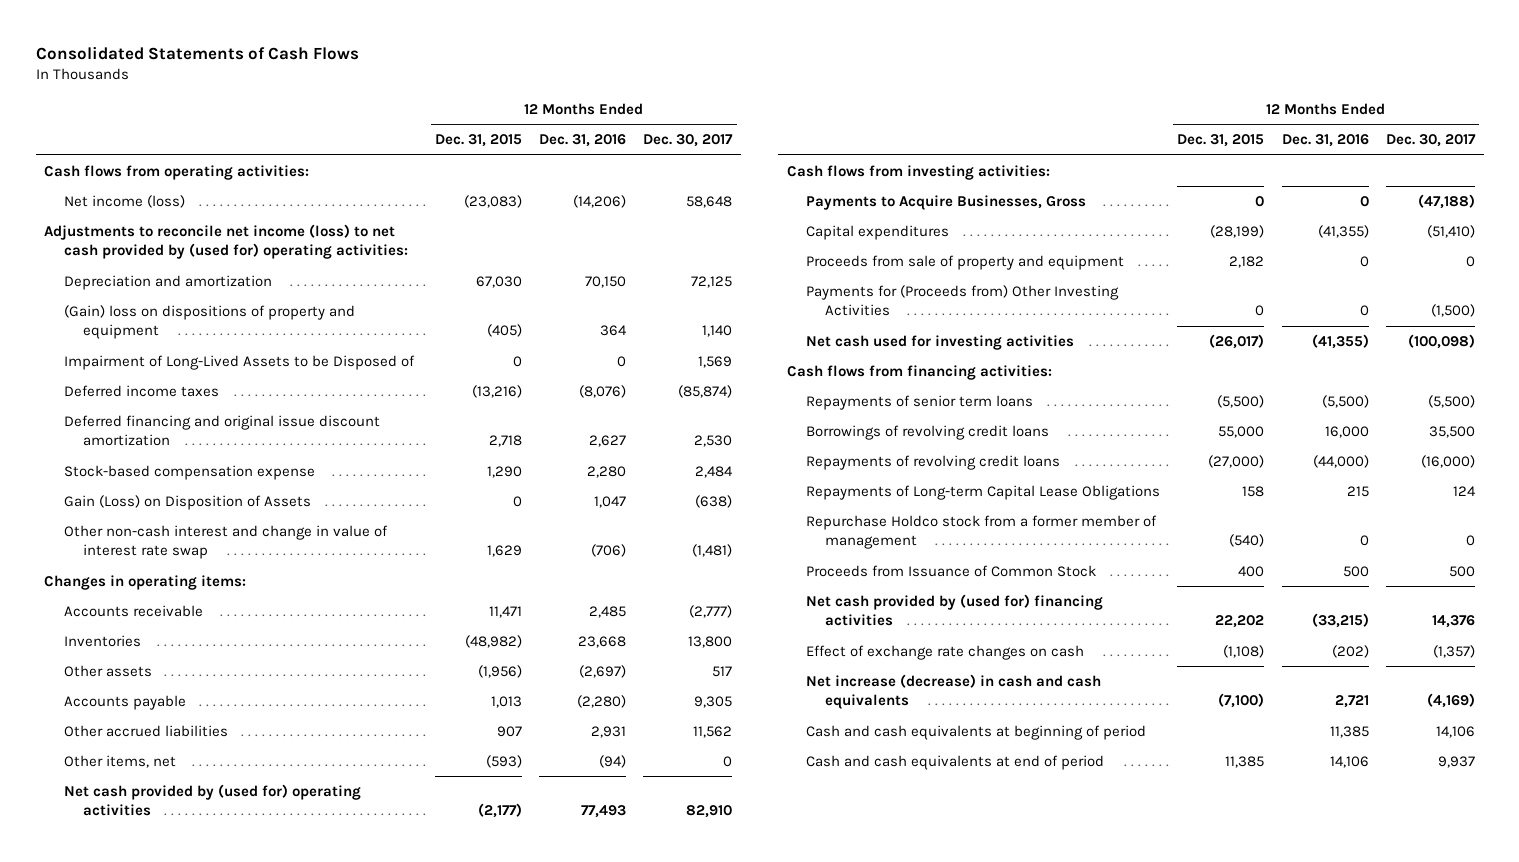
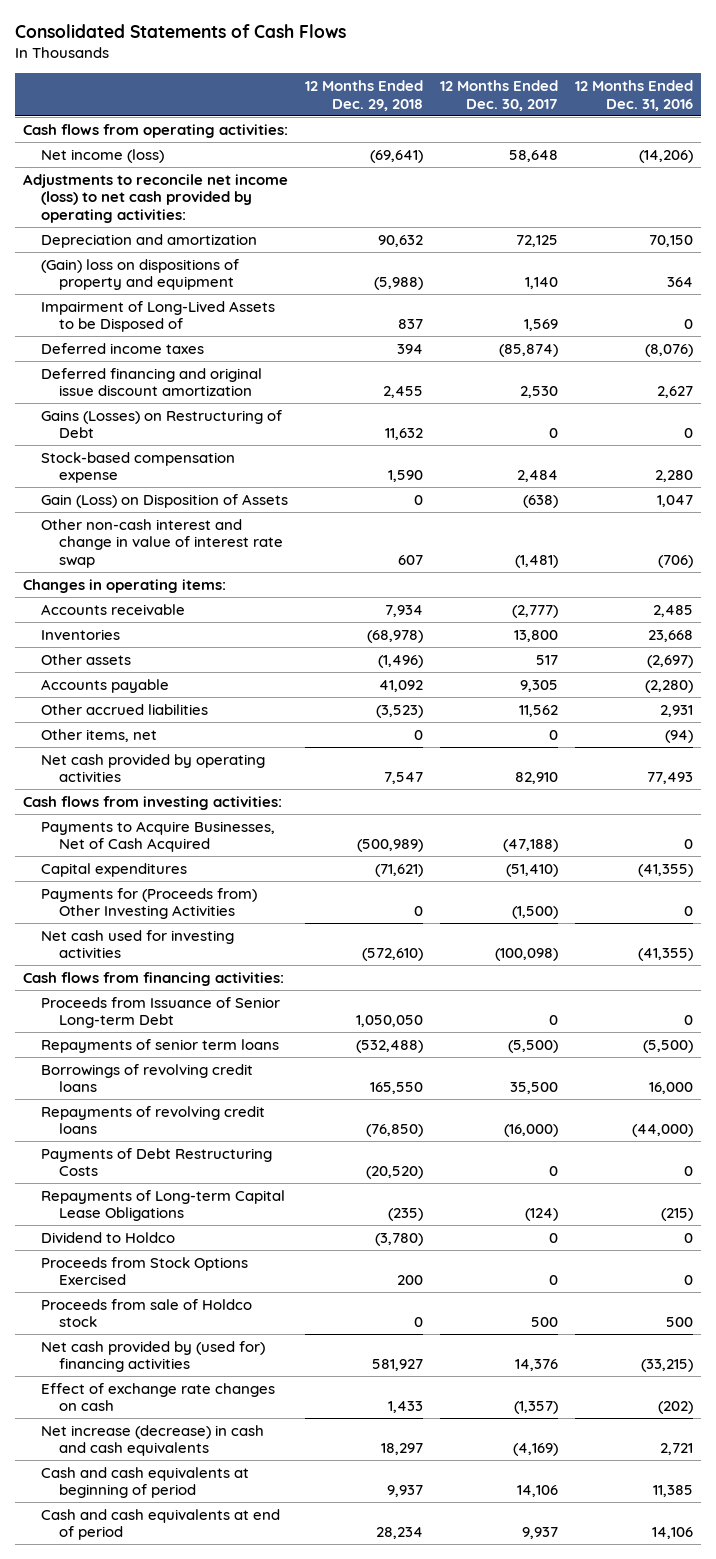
[434,134,522,148] Dec. 31, 2015 -> none
none -> [304,80,423,111] 12 Months Ended Dec. 29, 2018
[44,223,408,260] Adjustments to reconcile net income (loss) to net cash provided by (used for) operating activities: -> [22,173,288,223] Adjustments to reconcile net income (loss) to net cash provided by operating activities:
none -> [41,409,283,439] Gains (Losses) on Restructuring of Debt
[63,783,361,817] Net cash provided by (used for) operating activities -> [41,753,266,783] Net cash provided by operating activities
[806,194,1087,210] Payments to Acquire Businesses, Gross -> [41,820,276,853] Payments to Acquire Businesses, Net of Cash Acquired
[806,254,1125,270] Proceeds from sale of property and equipment -> none
none -> [41,996,281,1029] Proceeds from Issuance of Senior Long-term Debt
[806,514,1158,550] Repurchase Holdco stock from a former member of management -> none
none -> [41,1147,273,1177] Payments of Debt Restructuring Costs
[1346,485,1369,497] 215 -> [660,1208,693,1222] (215)
[1452,485,1476,496] 124 -> [524,1208,558,1222] (124)
none -> [41,1231,176,1243] Dividend to Holdco
none -> [41,1256,249,1286] Proceeds from Stock Options Exercised
[806,564,1097,577] Proceeds from Issuance of Common Stock -> [41,1298,253,1328] Proceeds from sale of Holdco stock

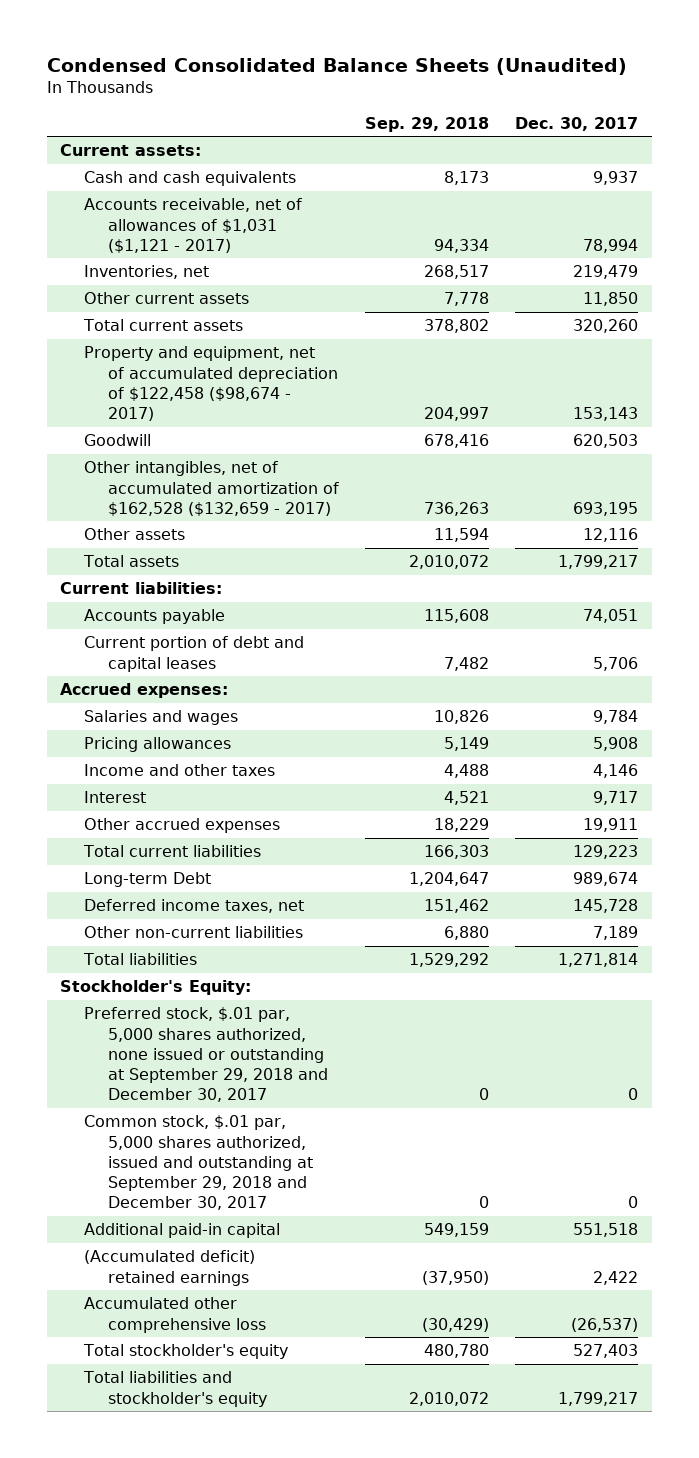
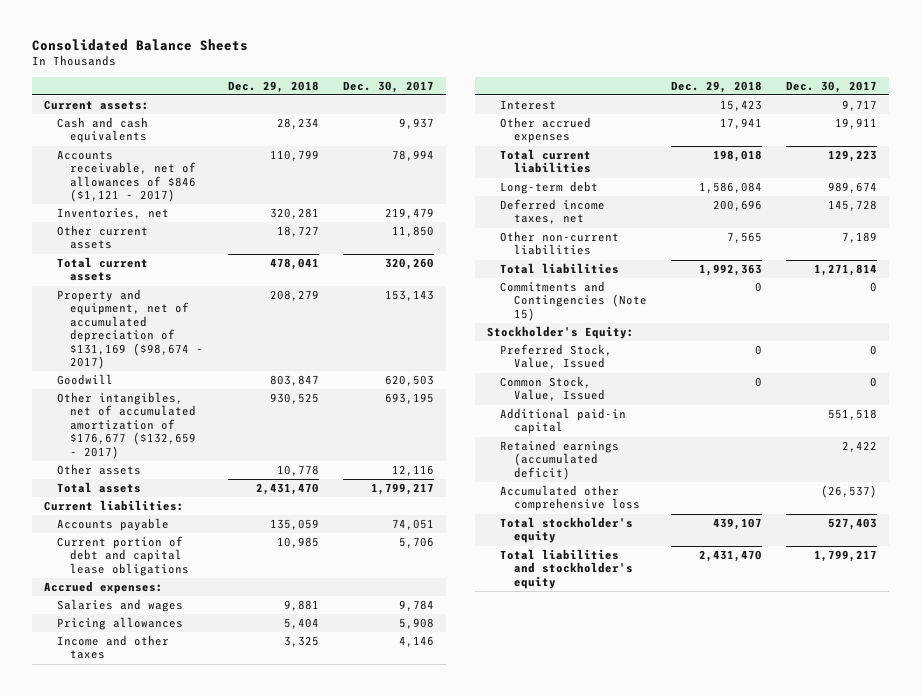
[47,57,628,75] Condensed Consolidated Balance Sheets (Unaudited) -> [31,38,248,51] Consolidated Balance Sheets
[365,116,490,132] Sep. 29, 2018 -> none
none -> [227,80,319,93] Dec. 29, 2018
[84,198,303,253] Accounts receivable, net of allowances of $1,031 ($1,121 - 2017) -> [57,150,197,203] Accounts receivable, net of allowances of $846 ($1,121 - 2017)
[84,346,338,421] Property and equipment, net of accumulated depreciation of $122,458 ($98,674 - 2017) -> [57,289,204,370] Property and equipment, net of accumulated depreciation of $131,169 ($98,674 - 2017)
[84,461,339,516] Other intangibles, net of accumulated amortization of $162,528 ($132,659 - 2017) -> [57,392,197,459] Other intangibles, net of accumulated amortization of $176,677 ($132,659 - 2017)
[84,636,305,672] Current portion of debt and capital leases -> [57,536,190,576] Current portion of debt and capital lease obligations
[84,872,212,888] Long-term Debt -> [500,181,599,195] Long-term debt
none -> [500,281,647,321] Commitments and Contingencies (Note 15)
[84,1007,328,1103] Preferred stock, $.01 par, 5,000 shares authorized, none issued or outstanding at September 29, 2018 and December 30, 2017 -> [500,344,613,370] Preferred Stock, Value, Issued
[84,1115,313,1211] Common stock, $.01 par, 5,000 shares authorized, issued and outstanding at September 29, 2018 and December 30, 2017 -> [500,376,605,402] Common Stock, Value, Issued
[84,1250,256,1286] (Accumulated deficit) retained earnings -> [500,440,620,480] Retained earnings (accumulated deficit)

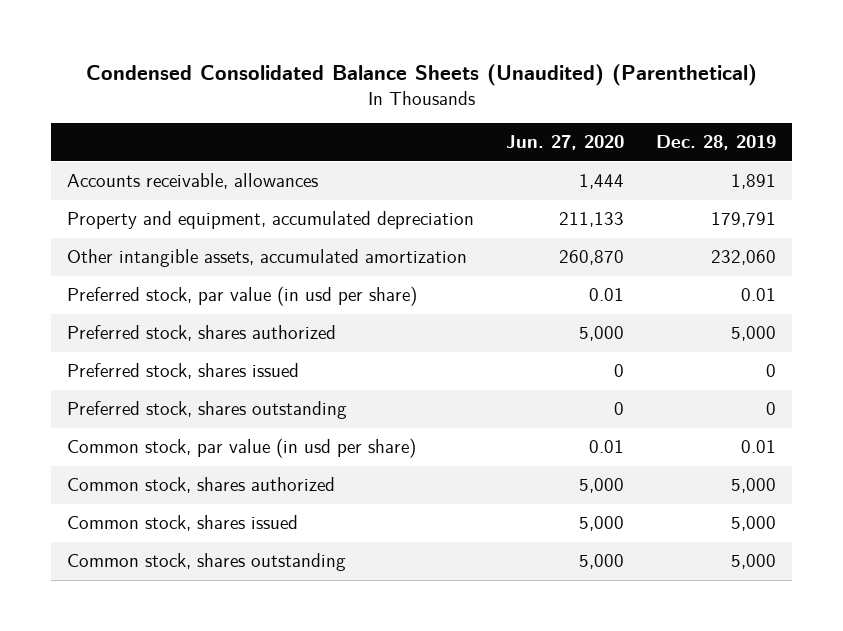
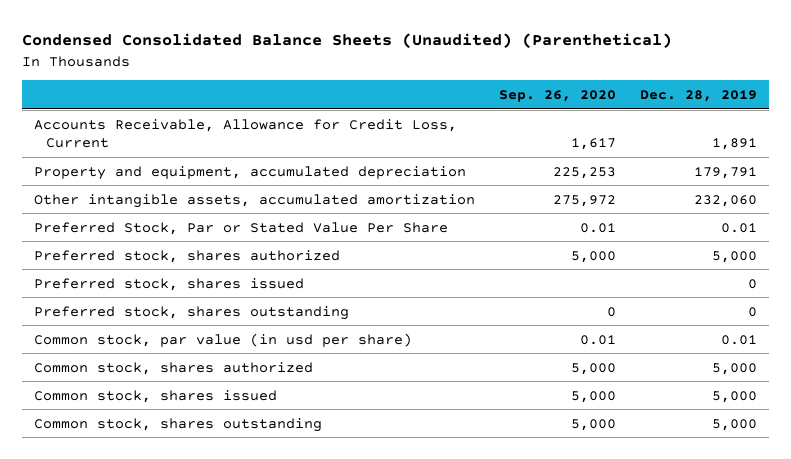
[506,135,625,151] Jun. 27, 2020 -> none
none -> [498,90,616,103] Sep. 26, 2020
[67,173,319,190] Accounts receivable, allowances -> [34,118,458,148] Accounts Receivable, Allowance for Credit Loss, Current
[67,286,418,307] Preferred stock, par value (in usd per share) -> [34,221,449,235] Preferred Stock, Par or Stated Value Per Share

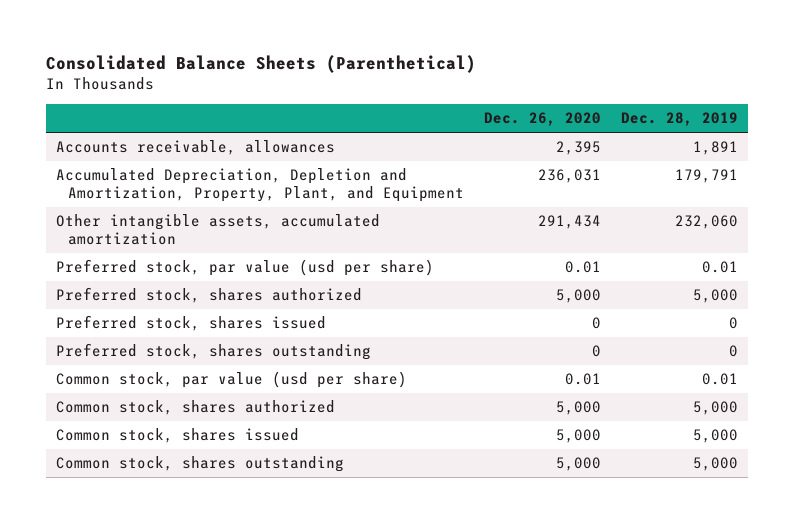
[22,33,673,49] Condensed Consolidated Balance Sheets (Unaudited) (Parenthetical) -> [46,55,477,74] Consolidated Balance Sheets (Parenthetical)
[498,90,616,103] Sep. 26, 2020 -> none
none -> [484,112,602,127] Dec. 26, 2020
[34,118,458,148] Accounts Receivable, Allowance for Credit Loss, Current -> [56,140,336,156] Accounts receivable, allowances
[34,165,467,180] Property and equipment, accumulated depreciation -> [56,168,465,202] Accumulated Depreciation, Depletion and Amortization, Property, Plant, and Equipment
[34,221,449,235] Preferred Stock, Par or Stated Value Per Share -> [56,259,435,277] Preferred stock, par value (usd per share)
[34,332,413,347] Common stock, par value (in usd per share) -> [56,371,408,389] Common stock, par value (usd per share)

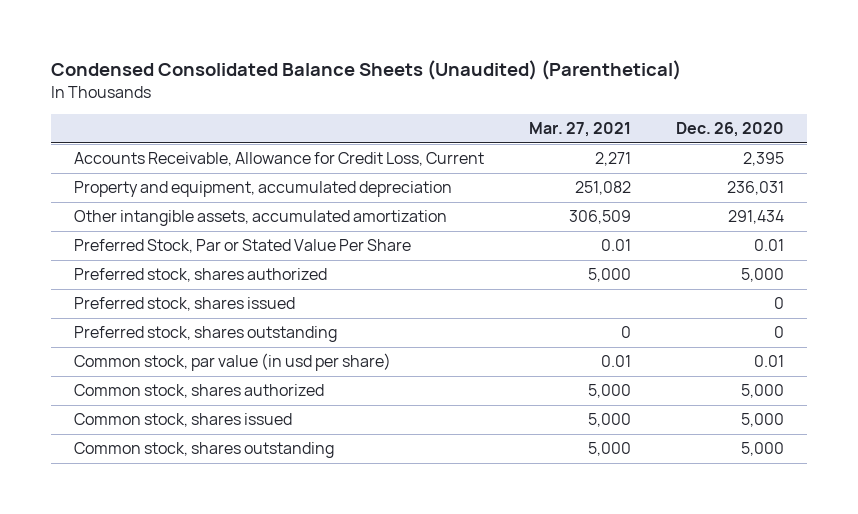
[46,55,477,74] Consolidated Balance Sheets (Parenthetical) -> [50,60,681,81] Condensed Consolidated Balance Sheets (Unaudited) (Parenthetical)
[620,112,738,127] Dec. 28, 2019 -> none
none -> [528,122,631,138] Mar. 27, 2021
[56,140,336,156] Accounts receivable, allowances -> [73,152,484,167] Accounts Receivable, Allowance for Credit Loss, Current
[56,168,465,202] Accumulated Depreciation, Depletion and Amortization, Property, Plant, and Equipment -> [73,181,452,198] Property and equipment, accumulated depreciation
[56,259,435,277] Preferred stock, par value (usd per share) -> [73,239,411,254] Preferred Stock, Par or Stated Value Per Share
[56,371,408,389] Common stock, par value (usd per share) -> [73,353,391,372] Common stock, par value (in usd per share)

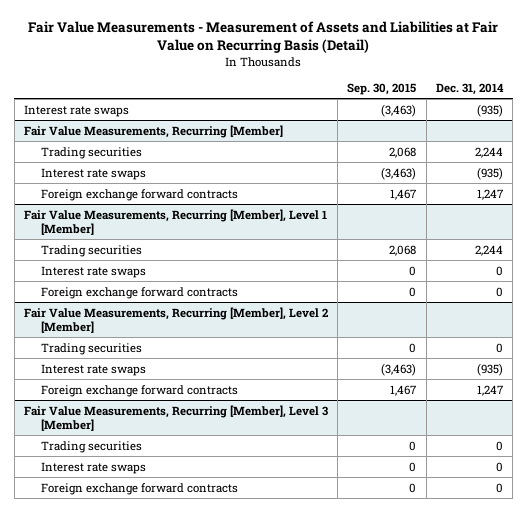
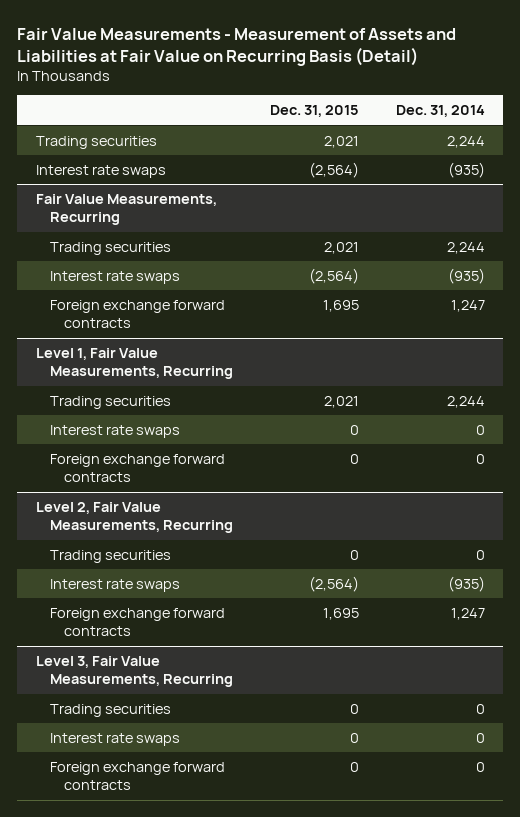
[347,82,417,95] Sep. 30, 2015 -> none
none -> [269,105,359,118] Dec. 31, 2015
none -> [35,135,157,149] Trading securities
[23,124,283,138] Fair Value Measurements, Recurring [Member] -> [35,193,217,226] Fair Value Measurements, Recurring
[23,208,327,236] Fair Value Measurements, Recurring [Member], Level 1 [Member] -> [35,347,233,380] Level 1, Fair Value Measurements, Recurring
[23,306,328,334] Fair Value Measurements, Recurring [Member], Level 2 [Member] -> [35,501,233,534] Level 2, Fair Value Measurements, Recurring
[23,404,328,432] Fair Value Measurements, Recurring [Member], Level 3 [Member] -> [35,655,233,688] Level 3, Fair Value Measurements, Recurring

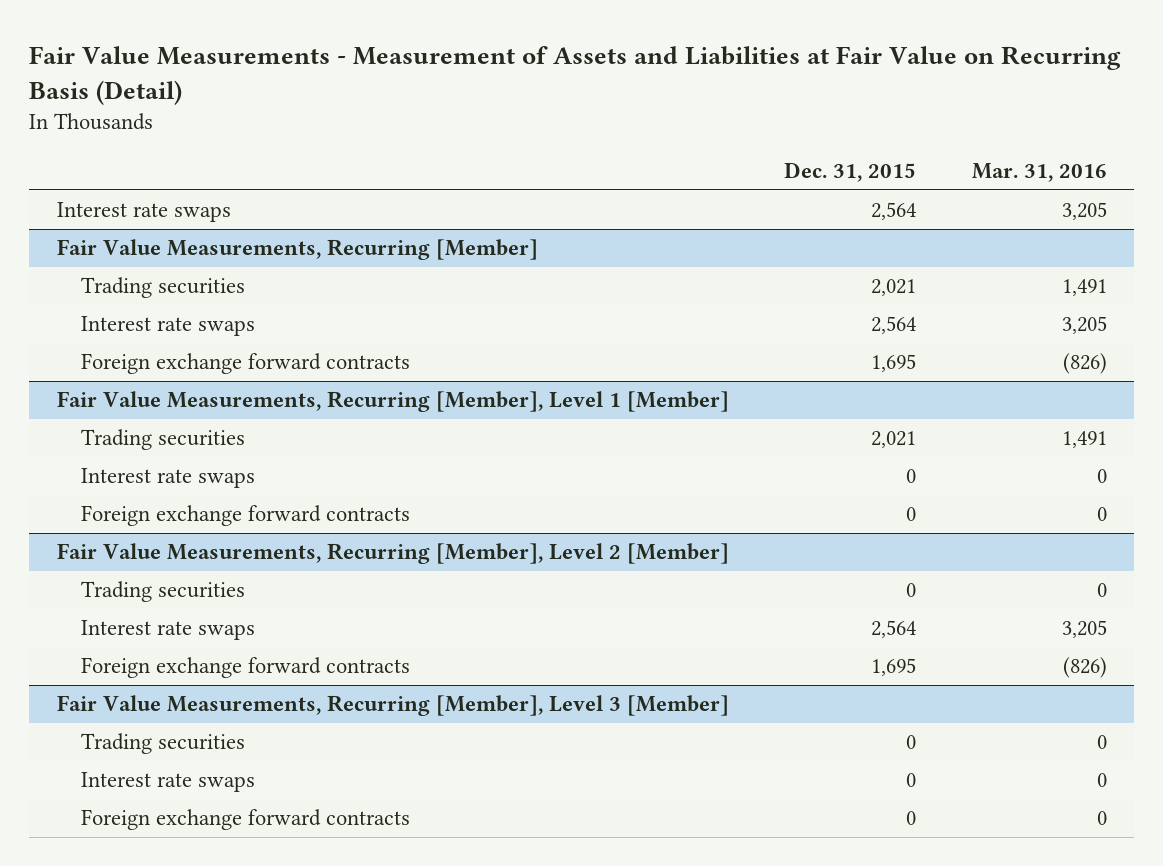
[395,105,485,118] Dec. 31, 2014 -> none
none -> [971,162,1107,182] Mar. 31, 2016
[35,135,157,149] Trading securities -> none
[308,161,359,178] (2,564) -> [871,202,917,221] 2,564
[35,193,217,226] Fair Value Measurements, Recurring -> [56,239,538,261] Fair Value Measurements, Recurring [Member]
[308,267,359,284] (2,564) -> [871,316,917,335] 2,564
[35,347,233,380] Level 1, Fair Value Measurements, Recurring -> [56,391,729,413] Fair Value Measurements, Recurring [Member], Level 1 [Member]
[35,501,233,534] Level 2, Fair Value Measurements, Recurring -> [56,543,729,565] Fair Value Measurements, Recurring [Member], Level 2 [Member]
[308,575,359,592] (2,564) -> [871,620,917,639] 2,564
[35,655,233,688] Level 3, Fair Value Measurements, Recurring -> [56,695,729,717] Fair Value Measurements, Recurring [Member], Level 3 [Member]

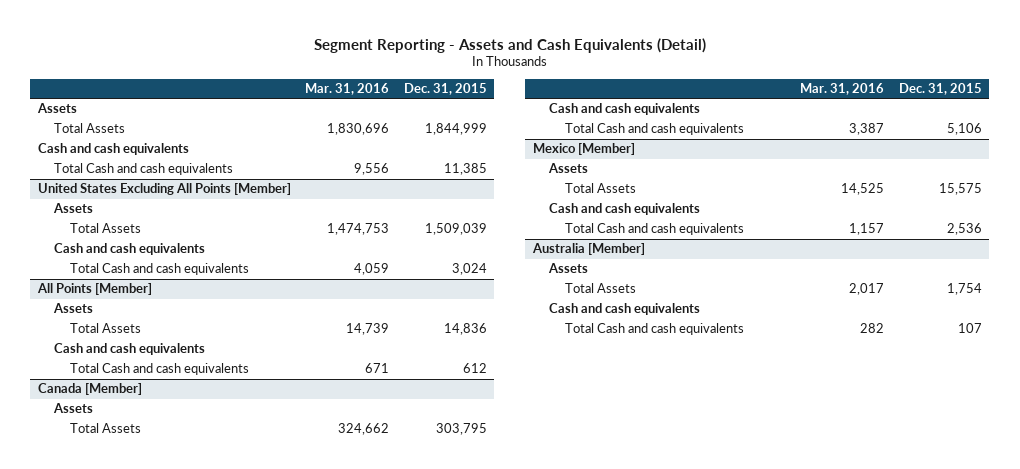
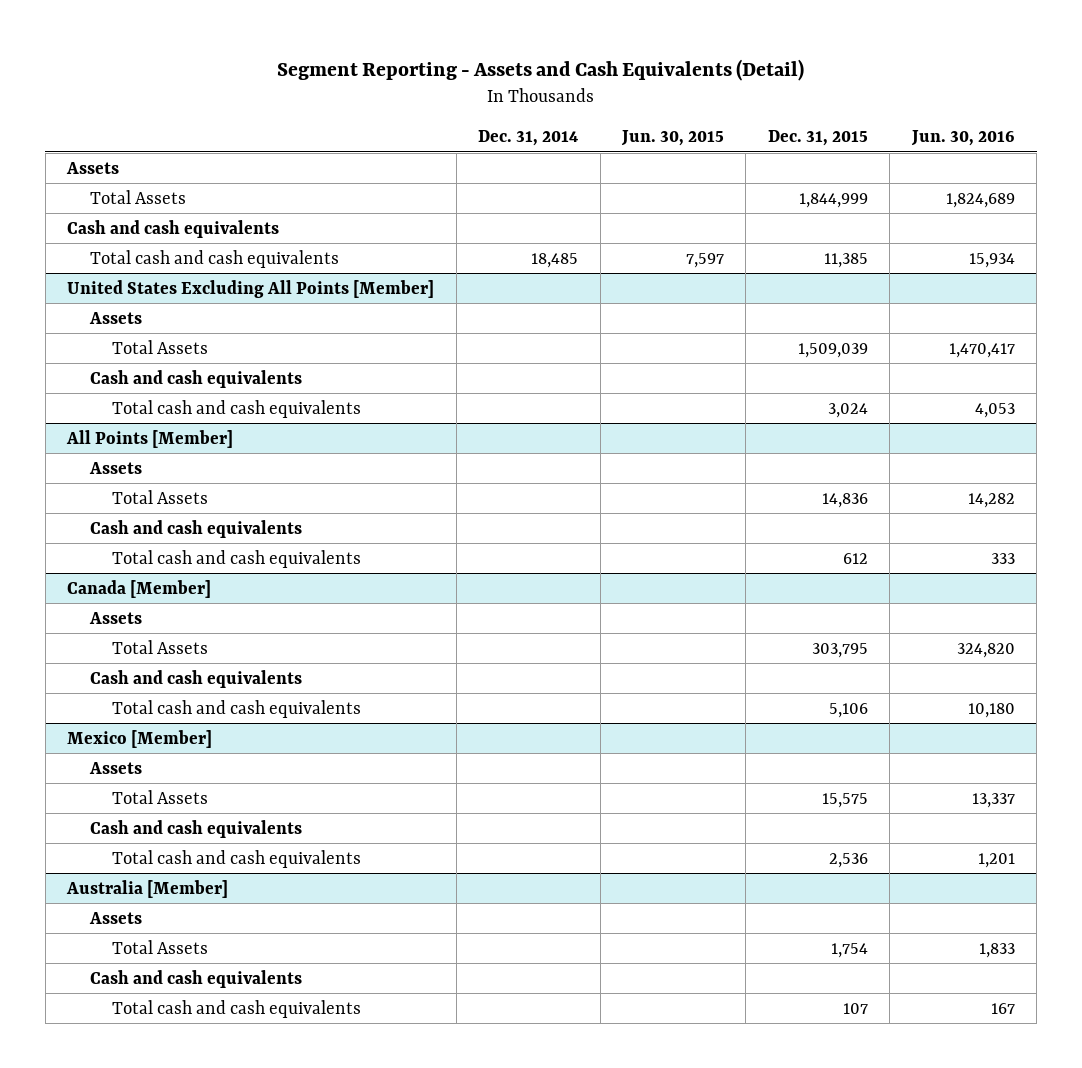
[305,82,390,95] Mar. 31, 2016 -> none
none -> [478,130,579,147] Dec. 31, 2014
none -> [620,130,724,147] Jun. 30, 2015
none -> [910,130,1015,147] Jun. 30, 2016
[53,163,233,176] Total Cash and cash equivalents -> [89,249,339,268] Total cash and cash equivalents
[69,263,249,276] Total Cash and cash equivalents -> [112,399,362,418] Total cash and cash equivalents
[69,363,249,376] Total Cash and cash equivalents -> [112,549,362,568] Total cash and cash equivalents
[564,123,744,136] Total Cash and cash equivalents -> [112,699,362,718] Total cash and cash equivalents
[564,223,744,236] Total Cash and cash equivalents -> [112,849,362,868] Total cash and cash equivalents
[564,323,744,336] Total Cash and cash equivalents -> [112,999,362,1018] Total cash and cash equivalents

